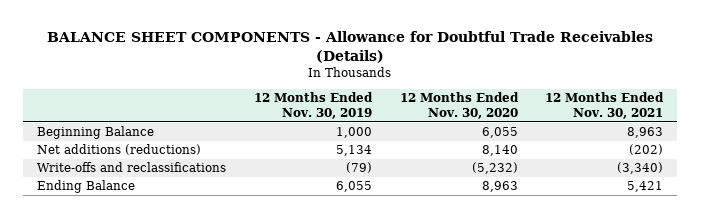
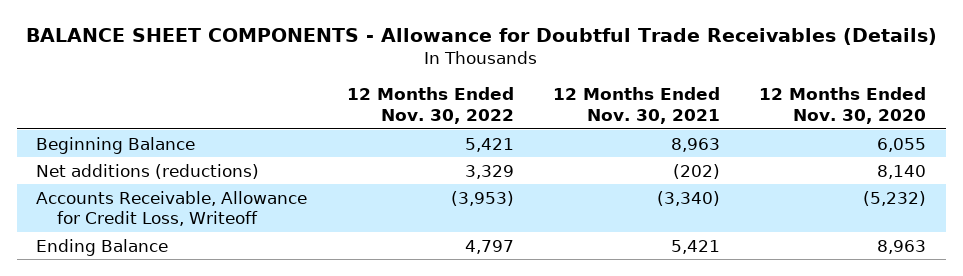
[253,92,373,120] 12 Months Ended Nov. 30, 2019 -> none
none -> [346,87,514,125] 12 Months Ended Nov. 30, 2022
[37,162,227,173] Write-offs and reclassifications -> [36,190,308,227] Accounts Receivable, Allowance for Credit Loss, Writeoff

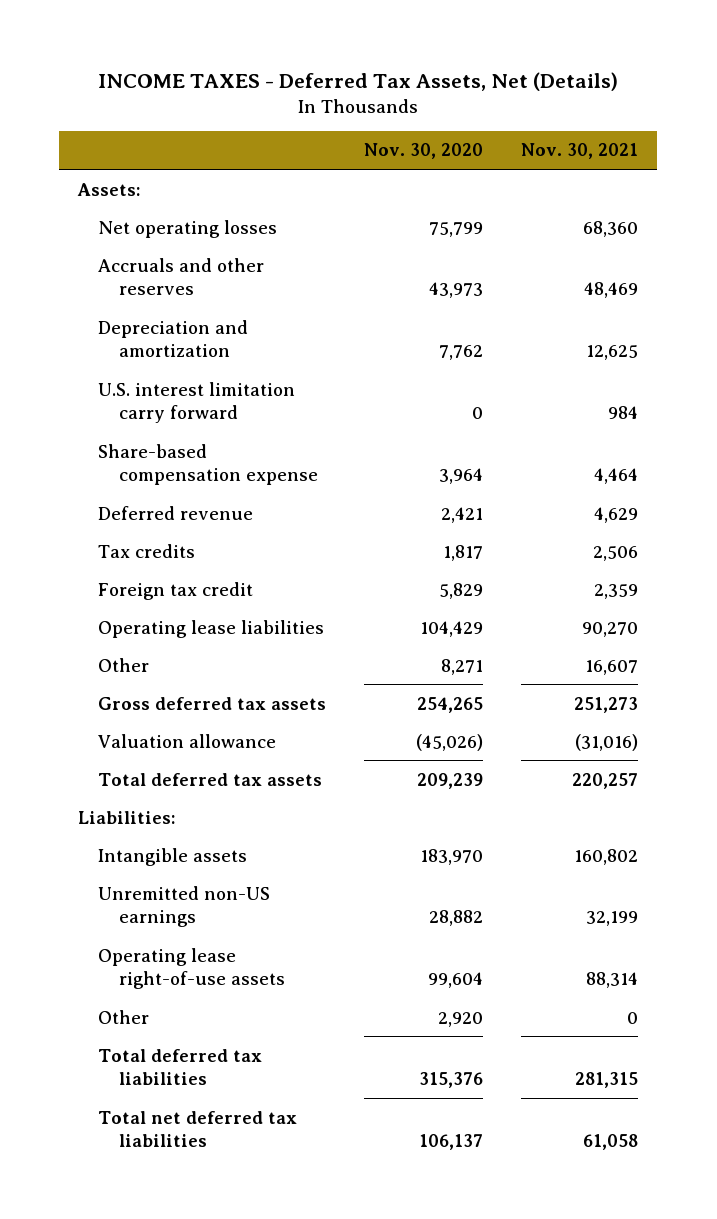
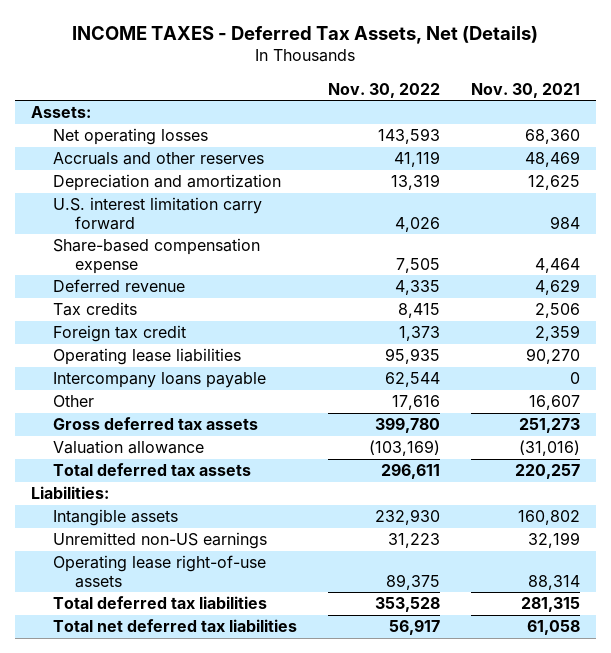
[364,143,484,160] Nov. 30, 2020 -> none
none -> [328,82,441,98] Nov. 30, 2022
none -> [52,372,266,389] Intercompany loans payable
[98,1009,150,1024] Other -> none

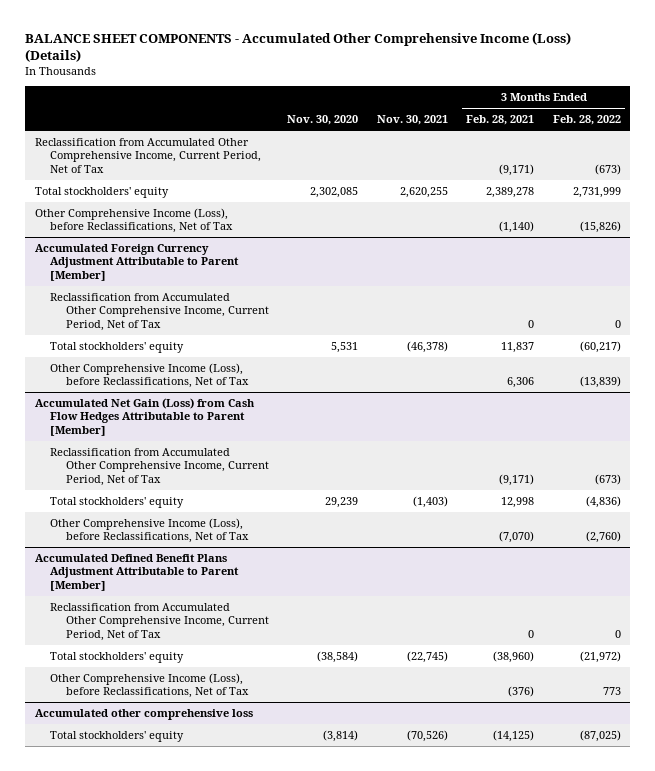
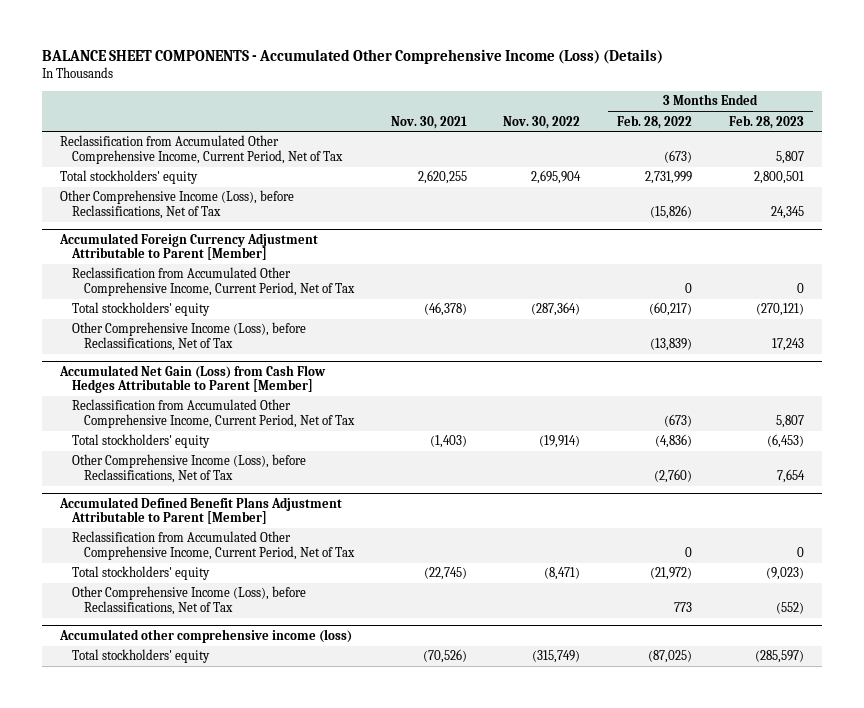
[287,115,359,126] Nov. 30, 2020 -> none
[466,115,535,126] Feb. 28, 2021 -> none
none -> [503,115,581,129] Nov. 30, 2022
none -> [728,114,804,129] Feb. 28, 2023
[34,709,253,721] Accumulated other comprehensive loss -> [59,628,353,643] Accumulated other comprehensive income (loss)

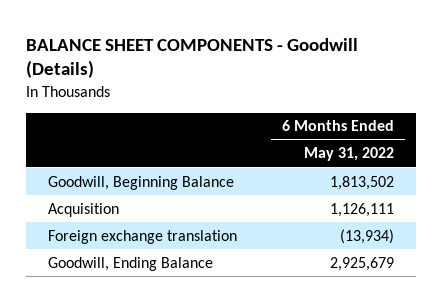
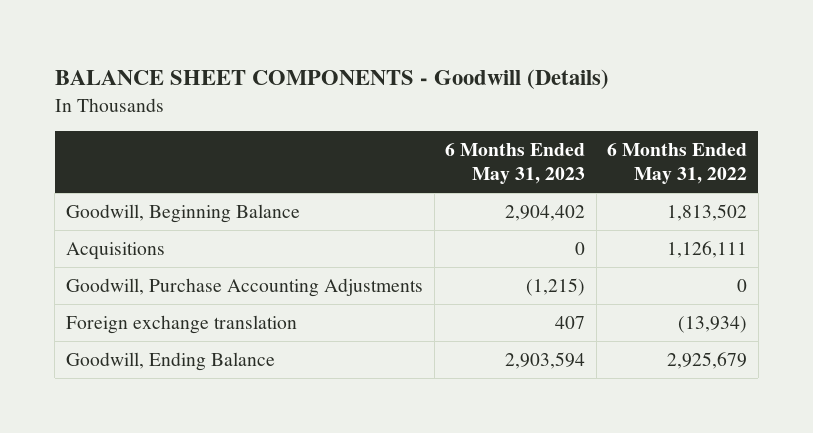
none -> [445,143,586,184] 6 Months Ended May 31, 2023
[48,202,120,217] Acquisition -> [66,241,166,260] Acquisitions
none -> [66,277,424,297] Goodwill, Purchase Accounting Adjustments

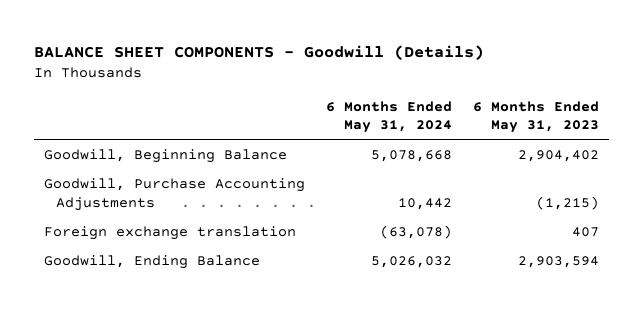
[607,143,748,184] 6 Months Ended May 31, 2022 -> none
none -> [326,100,453,134] 6 Months Ended May 31, 2024
[66,241,166,260] Acquisitions -> none

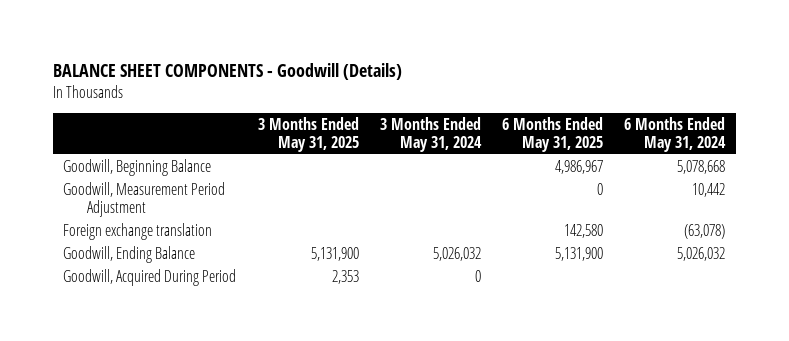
[472,100,599,134] 6 Months Ended May 31, 2023 -> none
none -> [257,116,359,153] 3 Months Ended May 31, 2025
none -> [379,116,482,153] 3 Months Ended May 31, 2024
none -> [502,116,604,153] 6 Months Ended May 31, 2025
[44,177,306,211] Goodwill, Purchase Accounting Adjustments -> [63,181,226,218] Goodwill, Measurement Period Adjustment
none -> [63,268,237,286] Goodwill, Acquired During Period

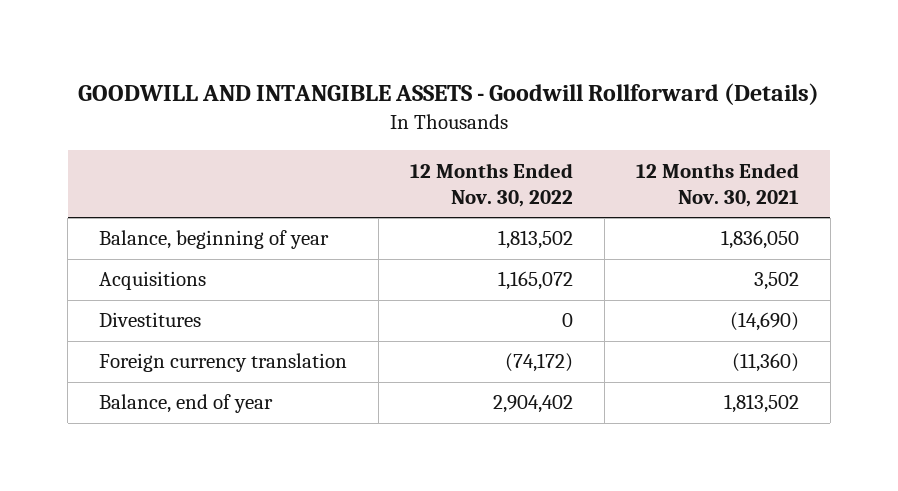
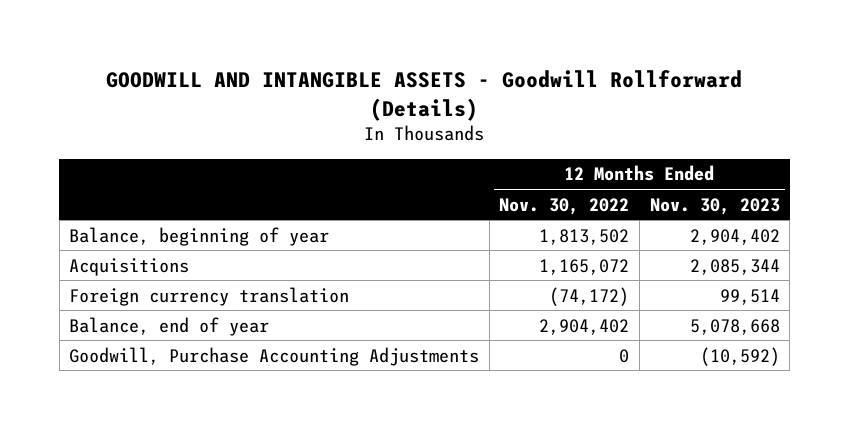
[635,162,799,208] 12 Months Ended Nov. 30, 2021 -> none
none -> [649,197,780,215] Nov. 30, 2023
[99,312,202,328] Divestitures -> none
none -> [69,346,480,366] Goodwill, Purchase Accounting Adjustments

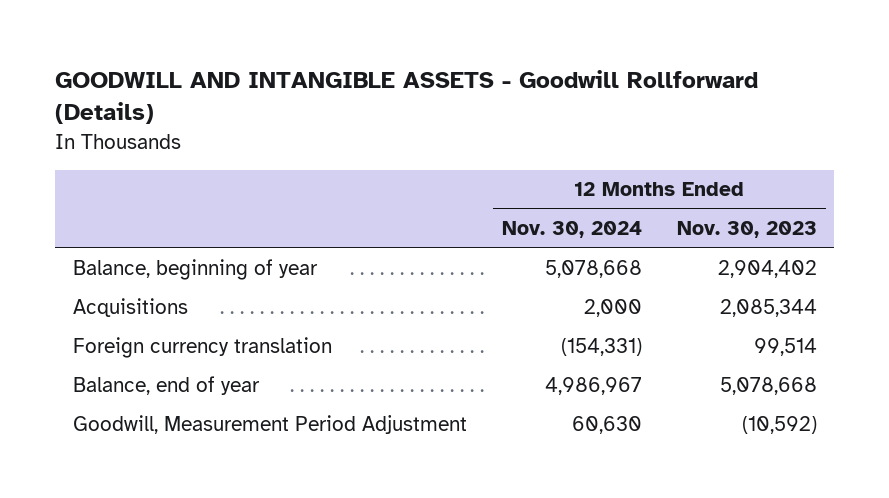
[499,197,630,215] Nov. 30, 2022 -> none
none -> [501,221,642,239] Nov. 30, 2024
[69,346,480,366] Goodwill, Purchase Accounting Adjustments -> [72,414,467,434] Goodwill, Measurement Period Adjustment

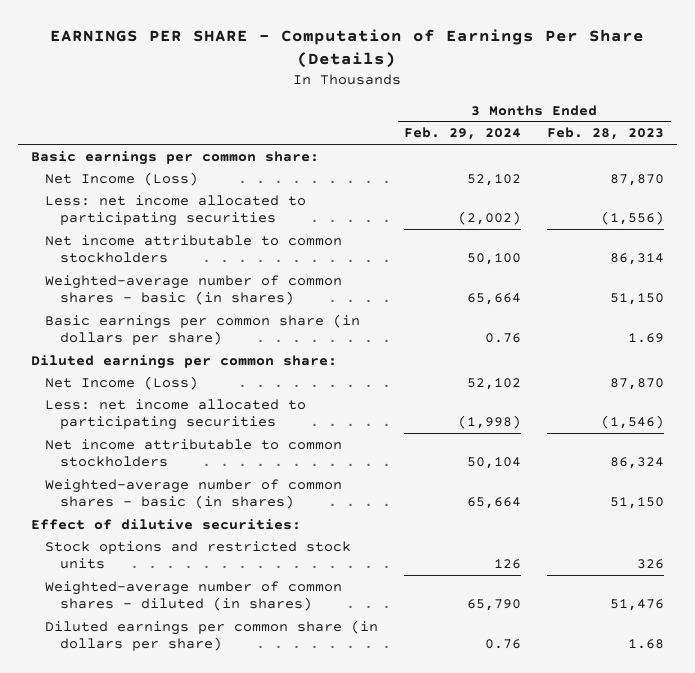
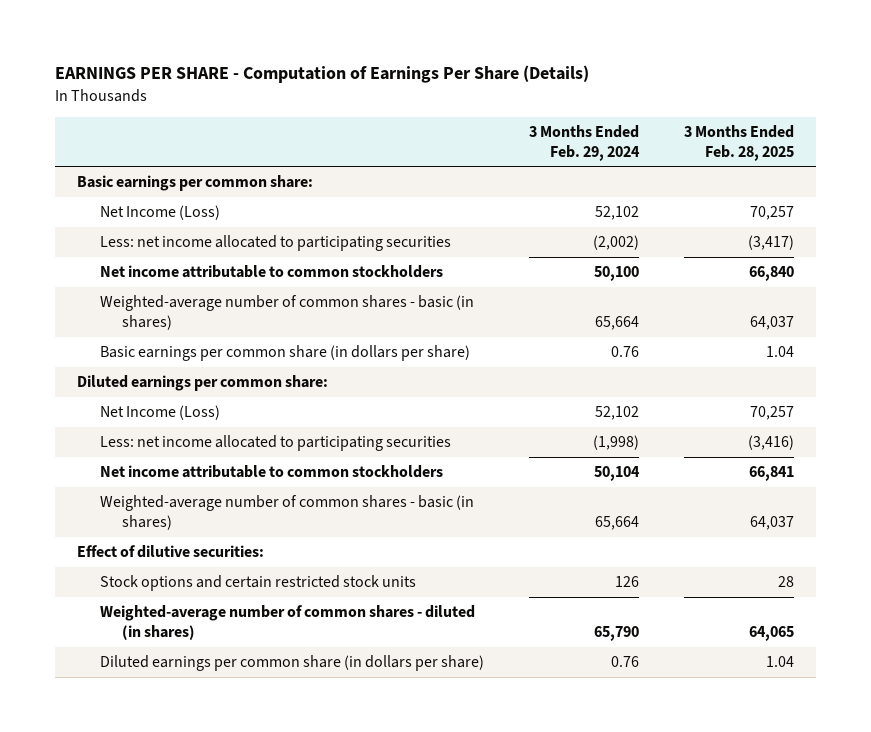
[547,127,665,141] Feb. 28, 2023 -> none
none -> [683,124,794,161] 3 Months Ended Feb. 28, 2025
[45,540,352,570] Stock options and restricted stock units -> [99,575,416,592] Stock options and certain restricted stock units

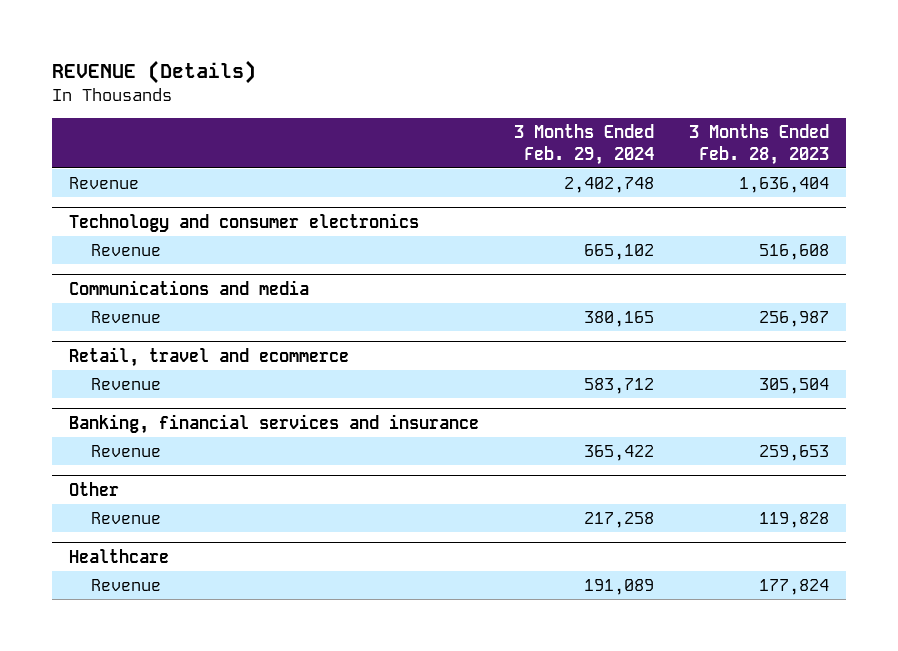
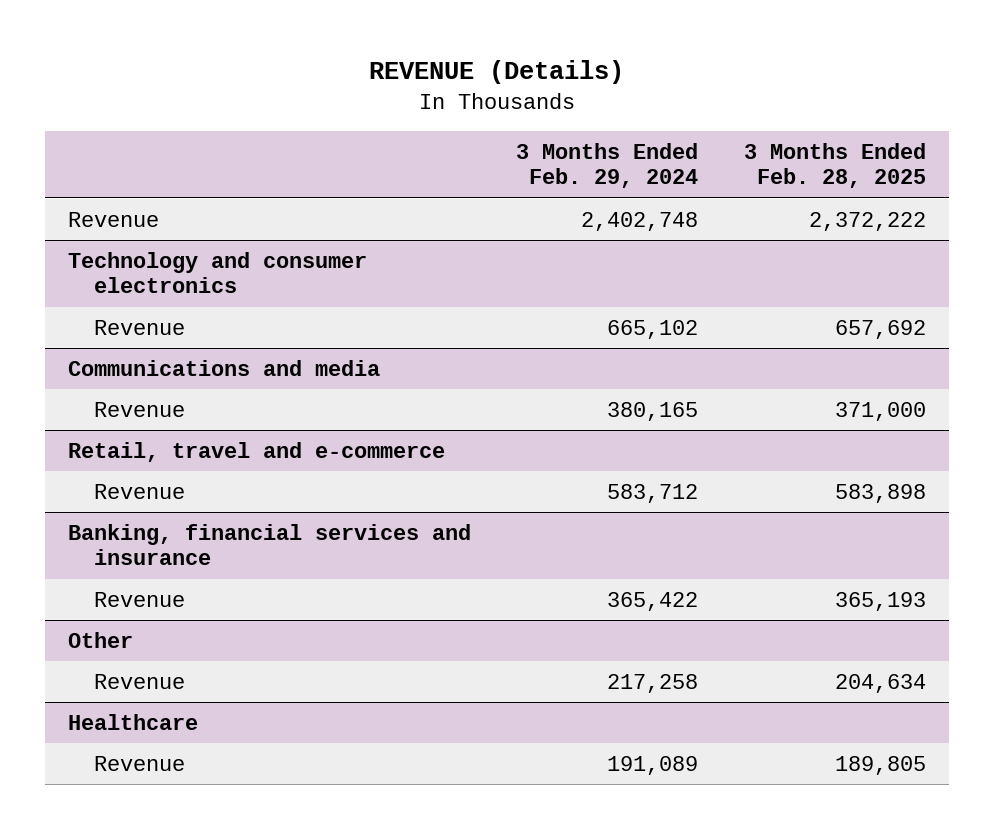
[688,124,829,166] 3 Months Ended Feb. 28, 2023 -> none
none -> [743,142,926,189] 3 Months Ended Feb. 28, 2025
[69,346,350,367] Retail, travel and ecommerce -> [67,441,445,462] Retail, travel and e-commerce

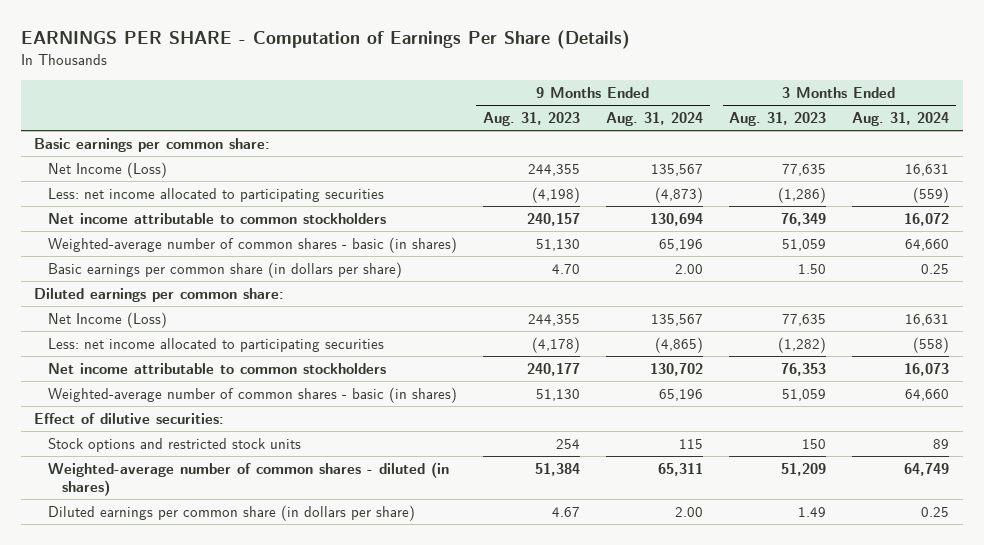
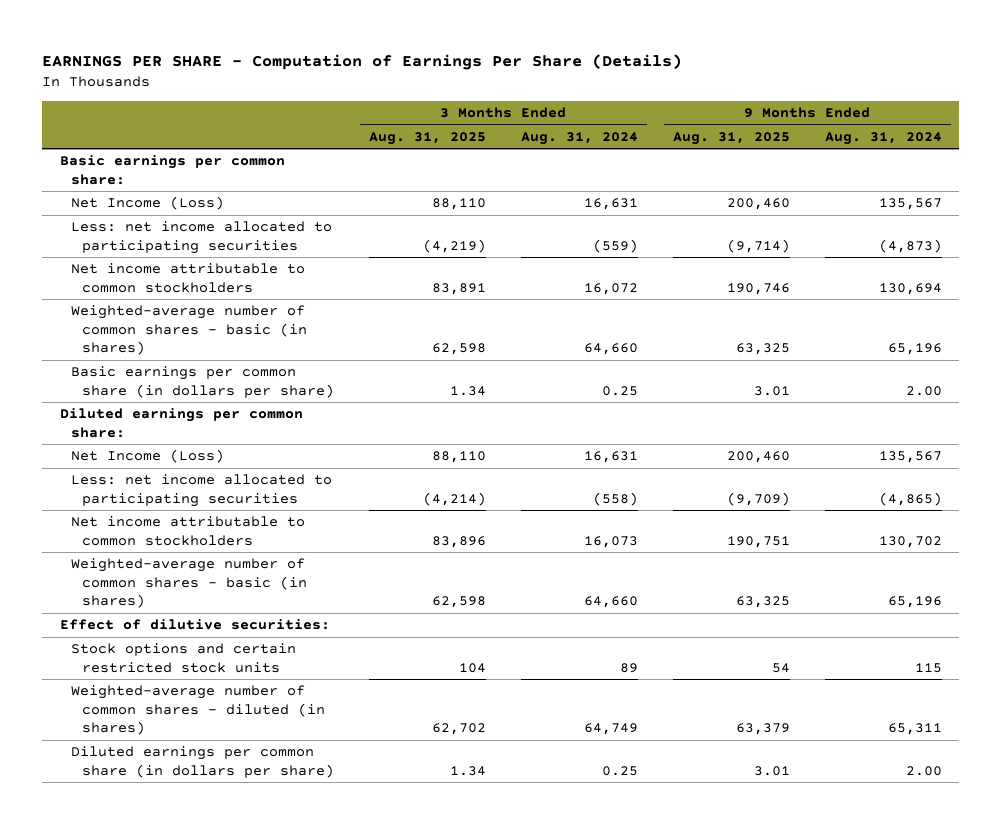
[482,111,580,126] Aug. 31, 2023 -> none
[729,111,827,126] Aug. 31, 2023 -> none
none -> [368,131,486,145] Aug. 31, 2025
none -> [672,131,790,145] Aug. 31, 2025
[47,437,301,452] Stock options and restricted stock units -> [70,643,296,673] Stock options and certain restricted stock units

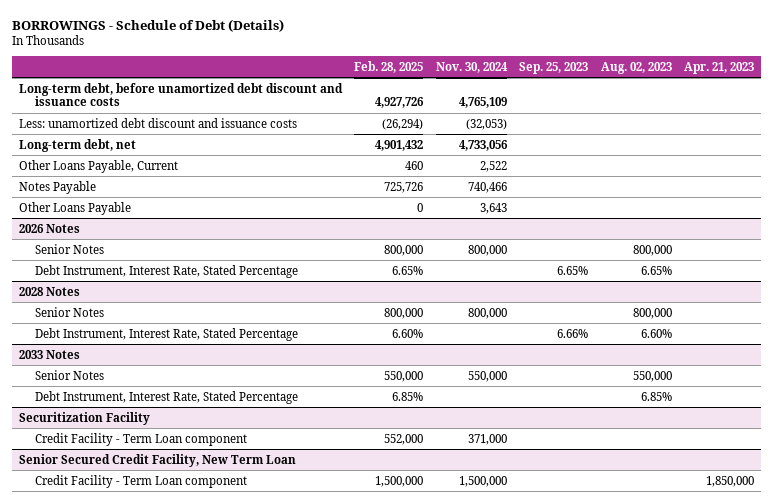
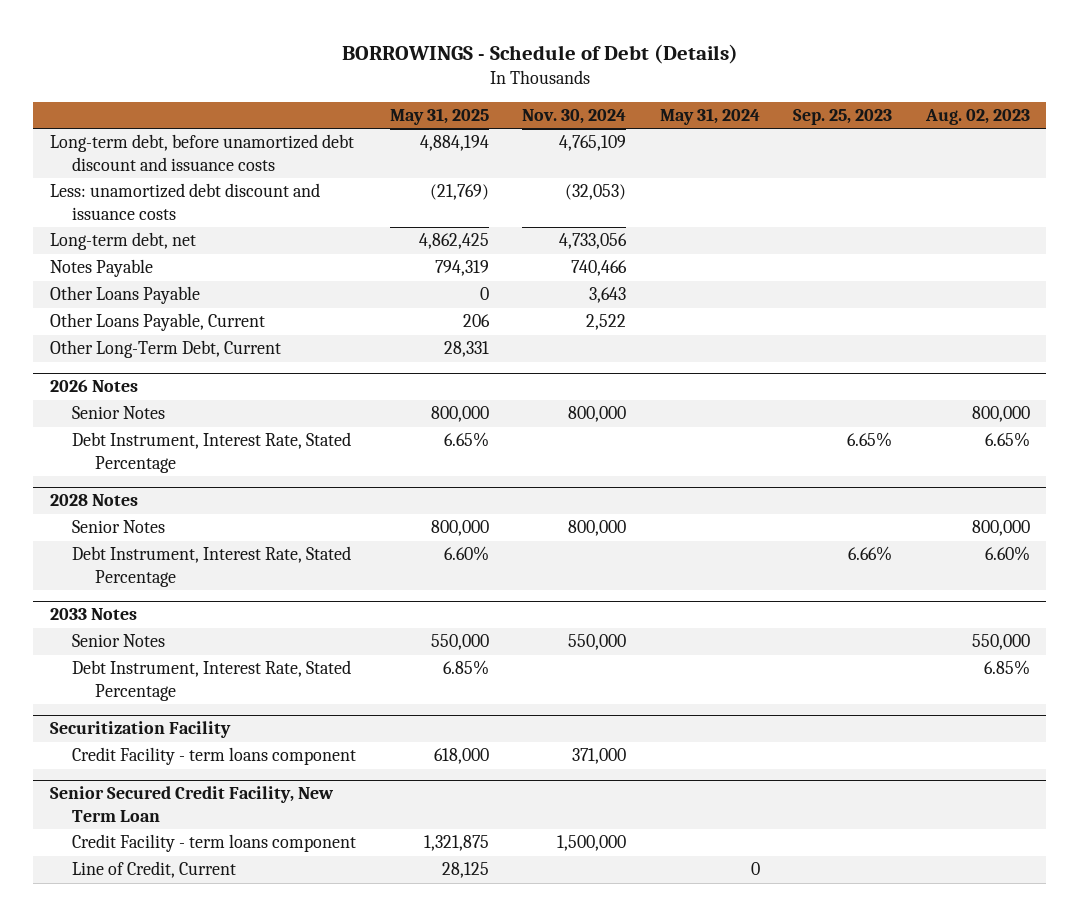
[354,60,424,73] Feb. 28, 2025 -> none
[684,61,755,74] Apr. 21, 2023 -> none
none -> [389,108,489,126] May 31, 2025
none -> [659,108,760,126] May 31, 2024
[18,159,178,173] Other Loans Payable, Current -> [49,313,265,332] Other Loans Payable, Current
none -> [49,340,281,359] Other Long-Term Debt, Current
[35,432,248,446] Credit Facility - Term Loan component -> [72,747,357,766] Credit Facility - term loans component
[35,474,248,488] Credit Facility - Term Loan component -> [72,834,357,853] Credit Facility - term loans component
none -> [72,861,237,879] Line of Credit, Current

